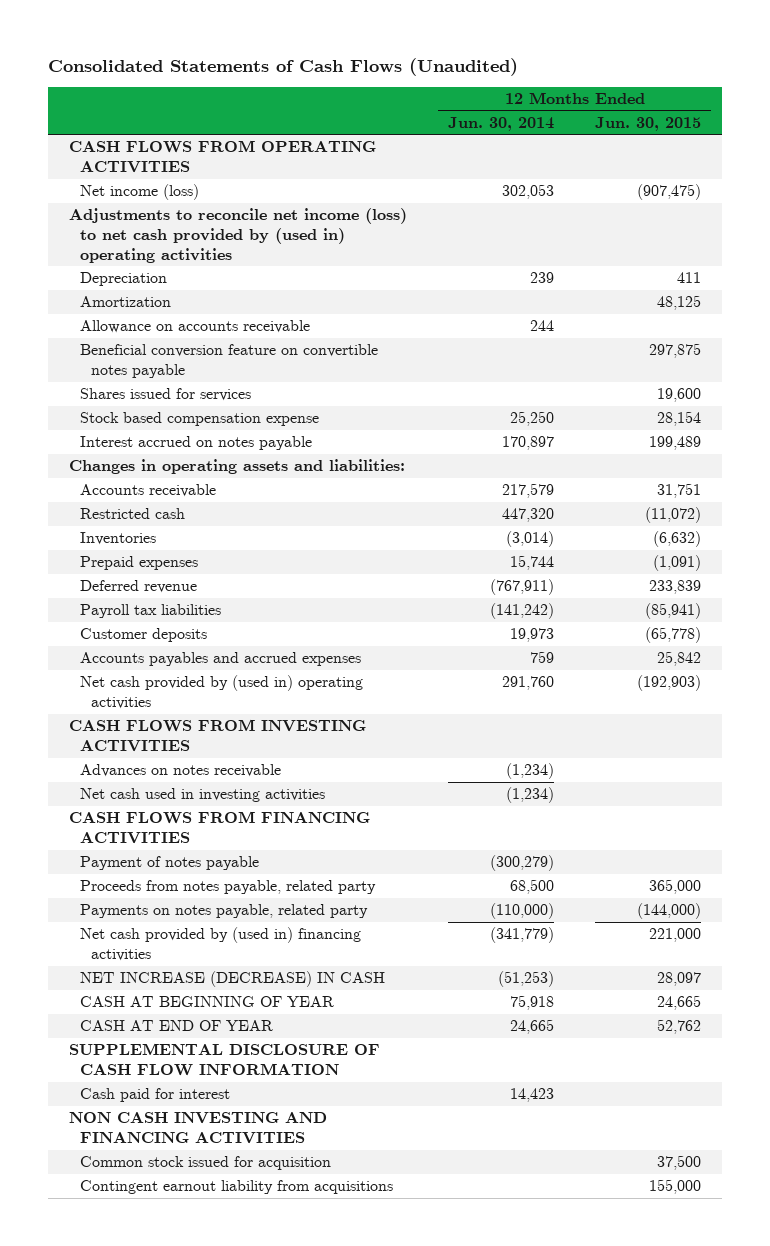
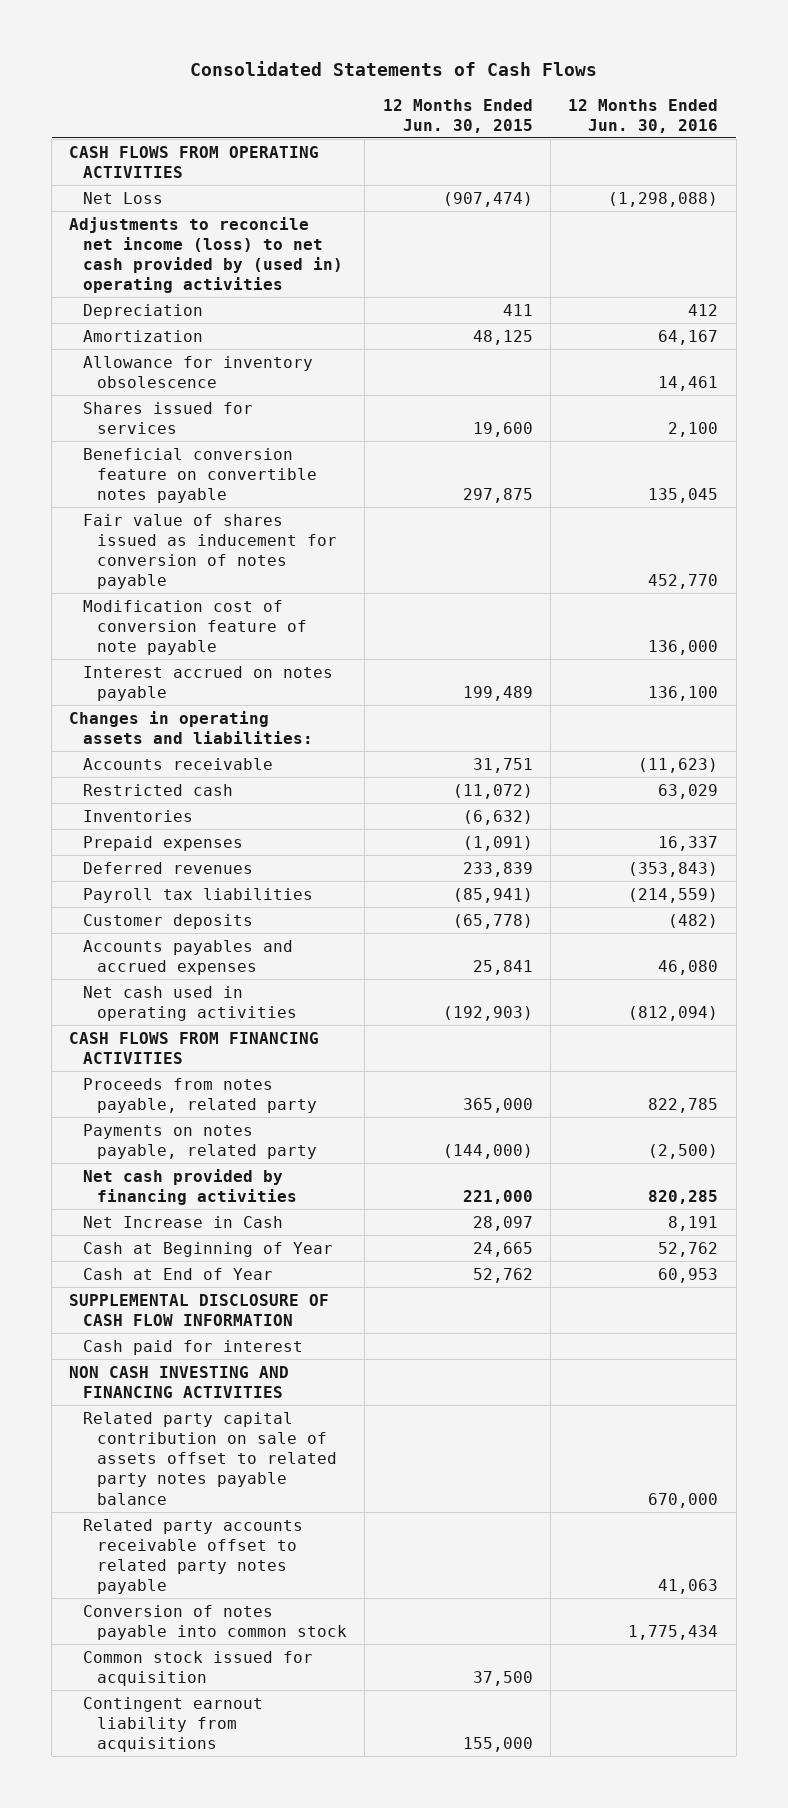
[47,57,518,76] Consolidated Statements of Cash Flows (Unaudited) -> [189,61,597,77] Consolidated Statements of Cash Flows
[447,116,554,131] Jun. 30, 2014 -> none
none -> [568,98,719,133] 12 Months Ended Jun. 30, 2016
[79,184,199,201] Net income (loss) -> [83,191,164,204] Net Loss
[637,184,702,201] (907,475) -> [442,191,533,207] (907,474)
[79,320,310,334] Allowance on accounts receivable -> none
none -> [83,355,314,388] Allowance for inventory obsolescence
[79,412,319,427] Stock based compensation expense -> none
[79,344,378,378] Beneficial conversion feature on convertible notes payable -> [83,447,317,504] Beneficial conversion feature on convertible notes payable
none -> [83,513,337,590] Fair value of shares issued as inducement for conversion of notes payable
none -> [83,599,307,656] Modification cost of conversion feature of note payable
[79,580,197,594] Deferred revenue -> [83,861,254,874] Deferred revenues
[68,719,366,752] CASH FLOWS FROM INVESTING ACTIVITIES -> none
[79,764,281,778] Advances on notes receivable -> none
[79,788,325,803] Net cash used in investing activities -> none
[657,651,702,667] 25,842 -> [472,959,533,975] 25,841
[79,675,363,709] Net cash provided by (used in) operating activities -> [83,985,297,1021] Net cash used in operating activities
[79,856,259,871] Payment of notes payable -> none
[79,927,361,961] Net cash provided by (used in) financing activities -> [83,1168,297,1205] Net cash provided by financing activities
[79,971,385,988] NET INCREASE (DECREASE) IN CASH -> [83,1215,284,1228] Net Increase in Cash
[79,996,334,1008] CASH AT BEGINNING OF YEAR -> [83,1241,334,1257] Cash at Beginning of Year
[79,1020,273,1032] CASH AT END OF YEAR -> [83,1267,274,1280] Cash at End of Year
none -> [83,1411,337,1505] Related party capital contribution on sale of assets offset to related party notes payable balance
none -> [83,1518,304,1595] Related party accounts receivable offset to related party notes payable
none -> [83,1604,347,1640] Conversion of notes payable into common stock

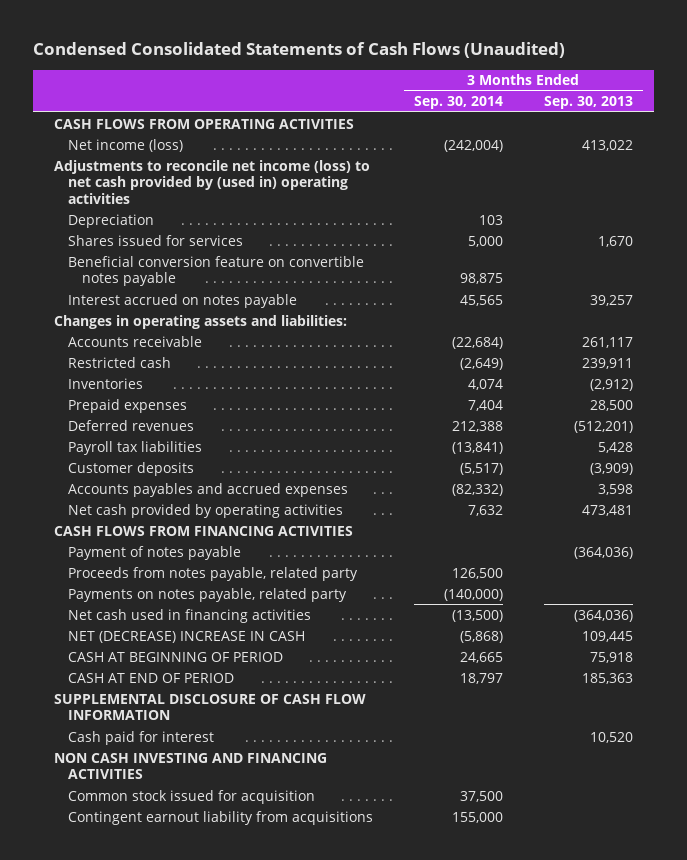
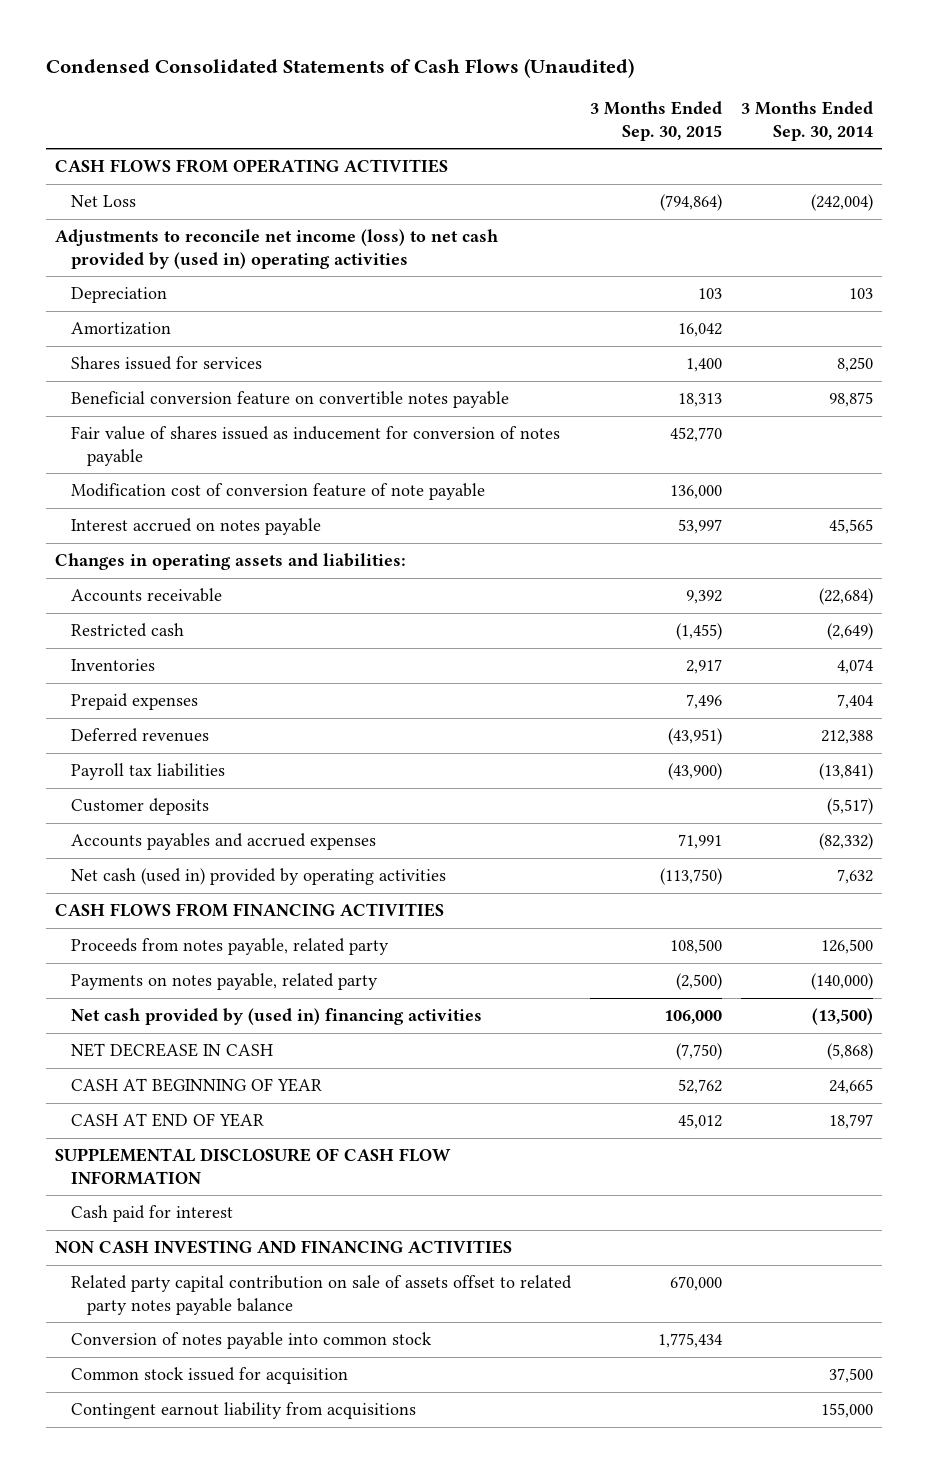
[543,96,633,110] Sep. 30, 2013 -> none
none -> [589,101,722,141] 3 Months Ended Sep. 30, 2015
[67,138,183,152] Net income (loss) -> [70,195,136,208] Net Loss
none -> [70,322,171,336] Amortization
[467,235,503,247] 5,000 -> [836,357,873,373] 8,250
none -> [70,426,560,466] Fair value of shares issued as inducement for conversion of notes payable
none -> [70,483,485,501] Modification cost of conversion feature of note payable
[67,503,343,518] Net cash provided by operating activities -> [70,868,446,886] Net cash (used in) provided by operating activities
[67,545,241,560] Payment of notes payable -> none
[67,608,311,623] Net cash used in financing activities -> [70,1008,482,1026] Net cash provided by (used in) financing activities
[67,630,305,643] NET (DECREASE) INCREASE IN CASH -> [70,1043,273,1058] NET DECREASE IN CASH
[67,651,283,662] CASH AT BEGINNING OF PERIOD -> [70,1078,322,1093] CASH AT BEGINNING OF YEAR
[67,672,234,683] CASH AT END OF PERIOD -> [70,1113,264,1128] CASH AT END OF YEAR
none -> [70,1275,572,1315] Related party capital contribution on sale of assets offset to related party notes payable balance
none -> [70,1332,432,1350] Conversion of notes payable into common stock

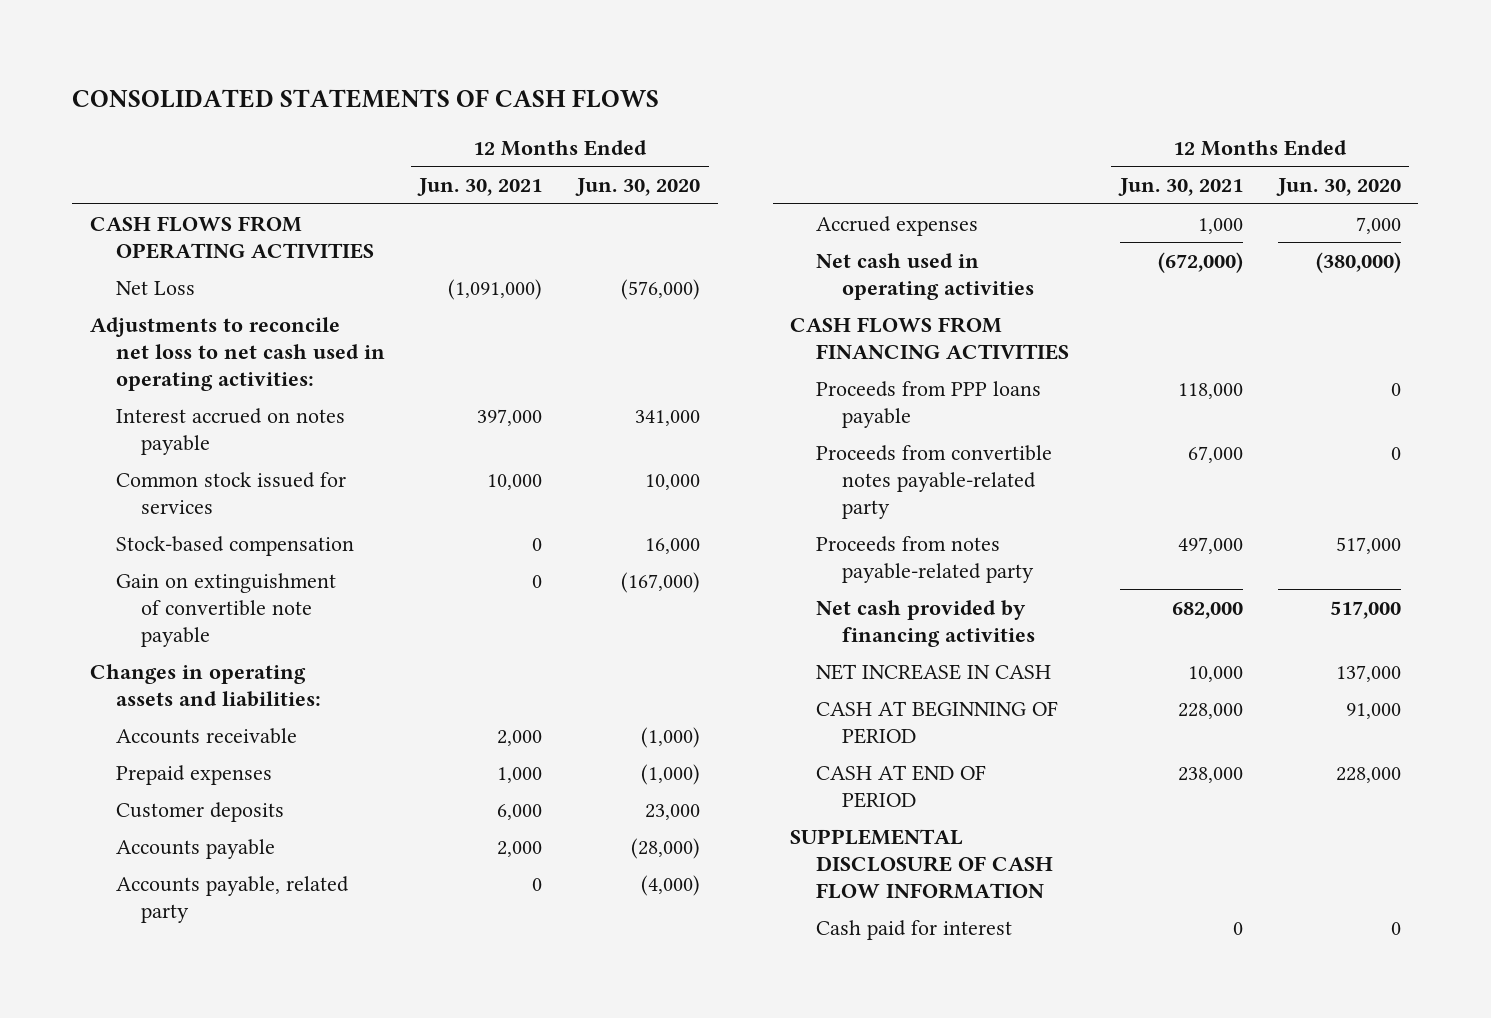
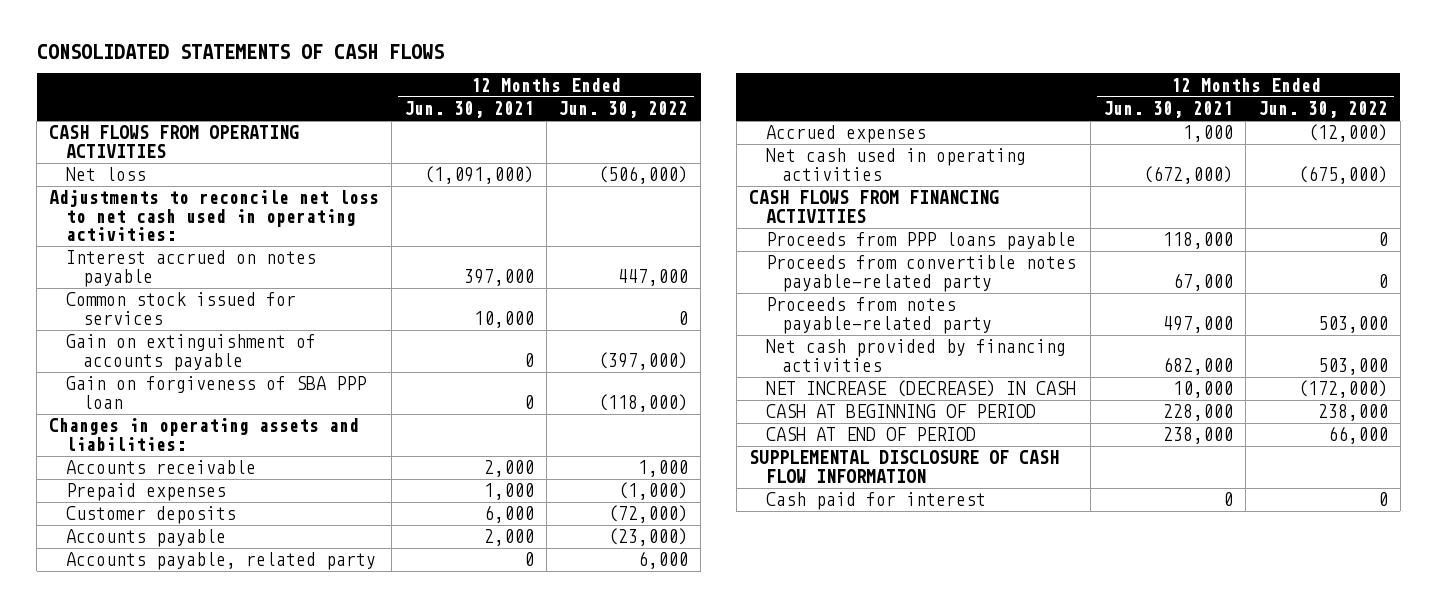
[575,178,701,197] Jun. 30, 2020 -> none
none -> [558,101,689,119] Jun. 30, 2022
[115,280,195,295] Net Loss -> [66,167,147,182] Net loss
[115,535,354,556] Stock-based compensation -> none
[115,572,336,647] Gain on extinguishment of convertible note payable -> [66,334,317,371] Gain on extinguishment of accounts payable
none -> [66,376,368,409] Gain on forgiveness of SBA PPP loan
[816,663,1052,680] NET INCREASE IN CASH -> [765,380,1076,398] NET INCREASE (DECREASE) IN CASH

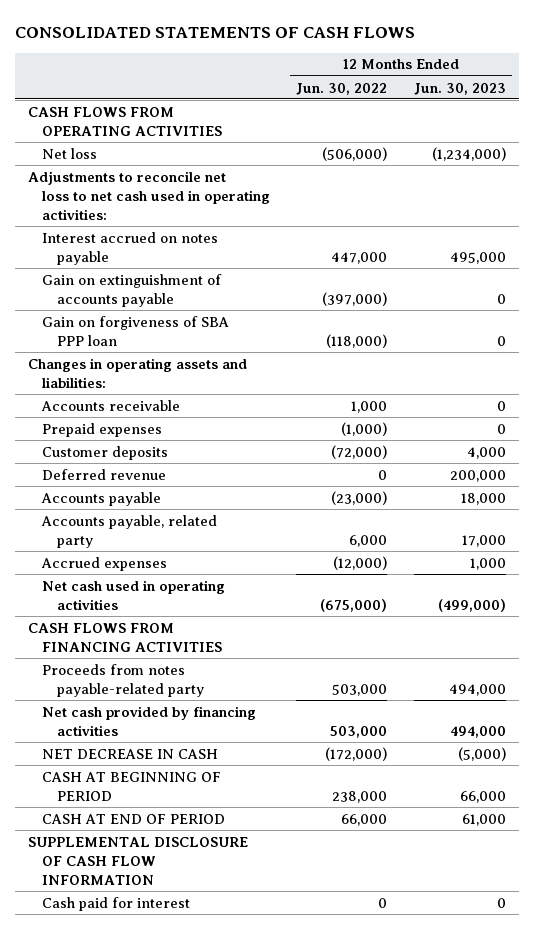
[403,101,534,119] Jun. 30, 2021 -> none
none -> [413,82,506,95] Jun. 30, 2023
[66,292,297,325] Common stock issued for services -> none
none -> [42,468,167,480] Deferred revenue
[765,232,1076,251] Proceeds from PPP loans payable -> none
[765,255,1076,292] Proceeds from convertible notes payable-related party -> none
[765,380,1076,398] NET INCREASE (DECREASE) IN CASH -> [42,748,219,759] NET DECREASE IN CASH

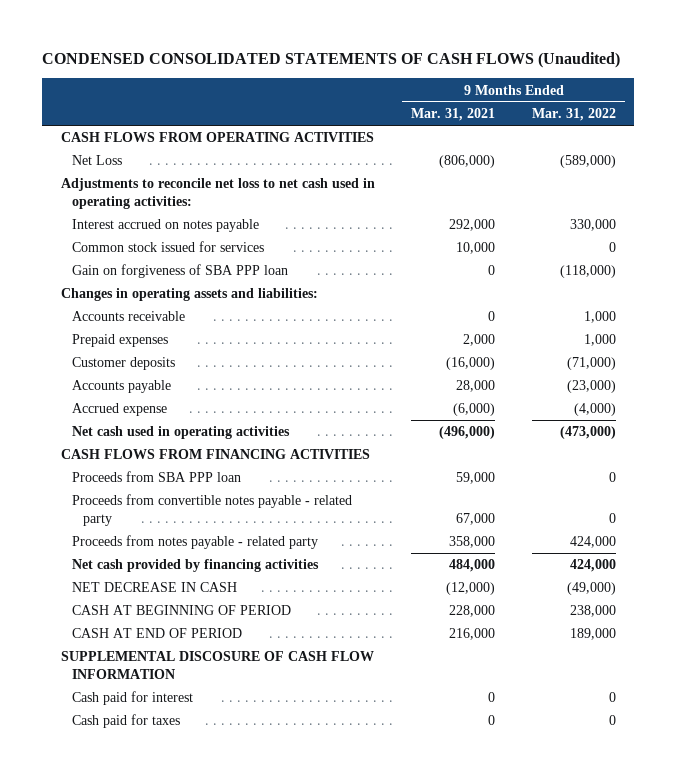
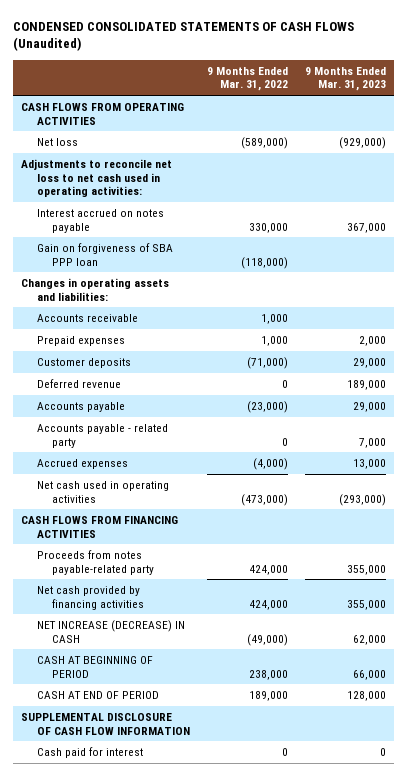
[411,108,496,122] Mar. 31, 2021 -> none
none -> [304,66,386,92] 9 Months Ended Mar. 31, 2023
[71,155,122,166] Net Loss -> [36,137,78,146] Net loss
[71,241,264,253] Common stock issued for services -> none
none -> [36,378,121,388] Deferred revenue
none -> [36,423,168,448] Accounts payable - related party
[71,403,167,417] Accrued expense -> [36,458,128,469] Accrued expenses
[71,471,241,483] Proceeds from SBA PPP loan -> none
[71,494,352,527] Proceeds from convertible notes payable - related party -> none
[71,535,318,550] Proceeds from notes payable - related party -> [36,549,155,575] Proceeds from notes payable-related party
[71,582,237,593] NET DECREASE IN CASH -> [36,619,185,643] NET INCREASE (DECREASE) IN CASH
[60,651,374,680] SUPPLEMENTAL DISCOSURE OF CASH FLOW INFORMATION -> [21,712,190,735] SUPPLEMENTAL DISCLOSURE OF CASH FLOW INFORMATION
[71,714,180,729] Cash paid for taxes -> none

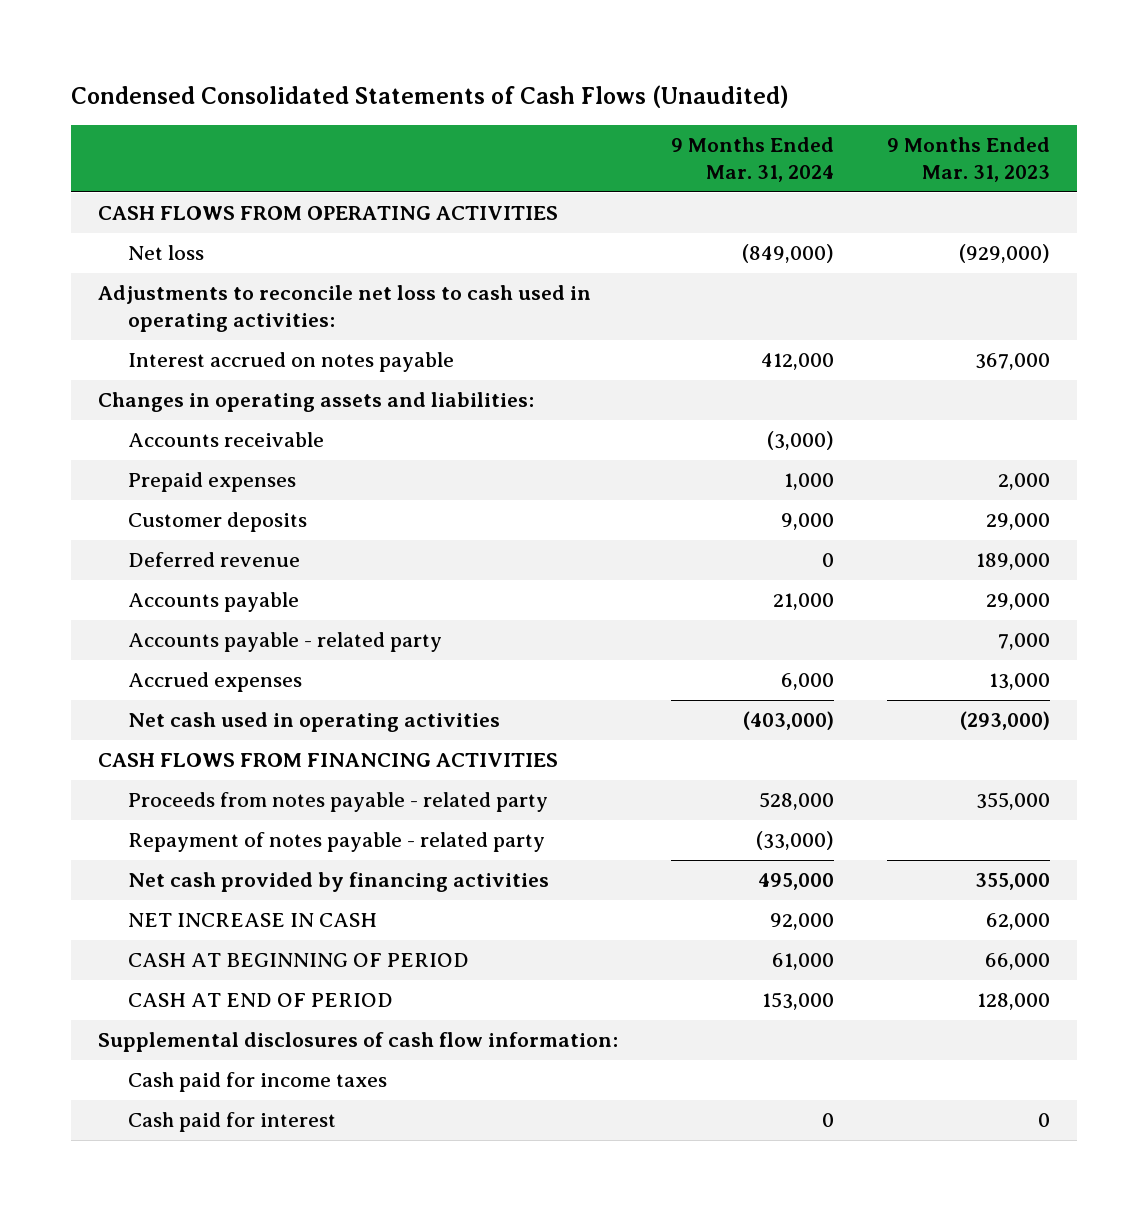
[12,21,354,52] CONDENSED CONSOLIDATED STATEMENTS OF CASH FLOWS (Unaudited) -> [71,84,790,108] Condensed Consolidated Statements of Cash Flows (Unaudited)
[206,66,288,92] 9 Months Ended Mar. 31, 2022 -> none
none -> [670,137,834,183] 9 Months Ended Mar. 31, 2024
[21,158,173,198] Adjustments to reconcile net loss to net cash used in operating activities: -> [97,285,591,333] Adjustments to reconcile net loss to cash used in operating activities:
[36,242,173,266] Gain on forgiveness of SBA PPP loan -> none
[36,549,155,575] Proceeds from notes payable-related party -> [127,792,548,813] Proceeds from notes payable - related party
none -> [127,832,545,853] Repayment of notes payable - related party
[36,619,185,643] NET INCREASE (DECREASE) IN CASH -> [127,913,377,928] NET INCREASE IN CASH
[21,712,190,735] SUPPLEMENTAL DISCLOSURE OF CASH FLOW INFORMATION -> [97,1032,618,1053] Supplemental disclosures of cash flow information:
none -> [127,1072,387,1093] Cash paid for income taxes

